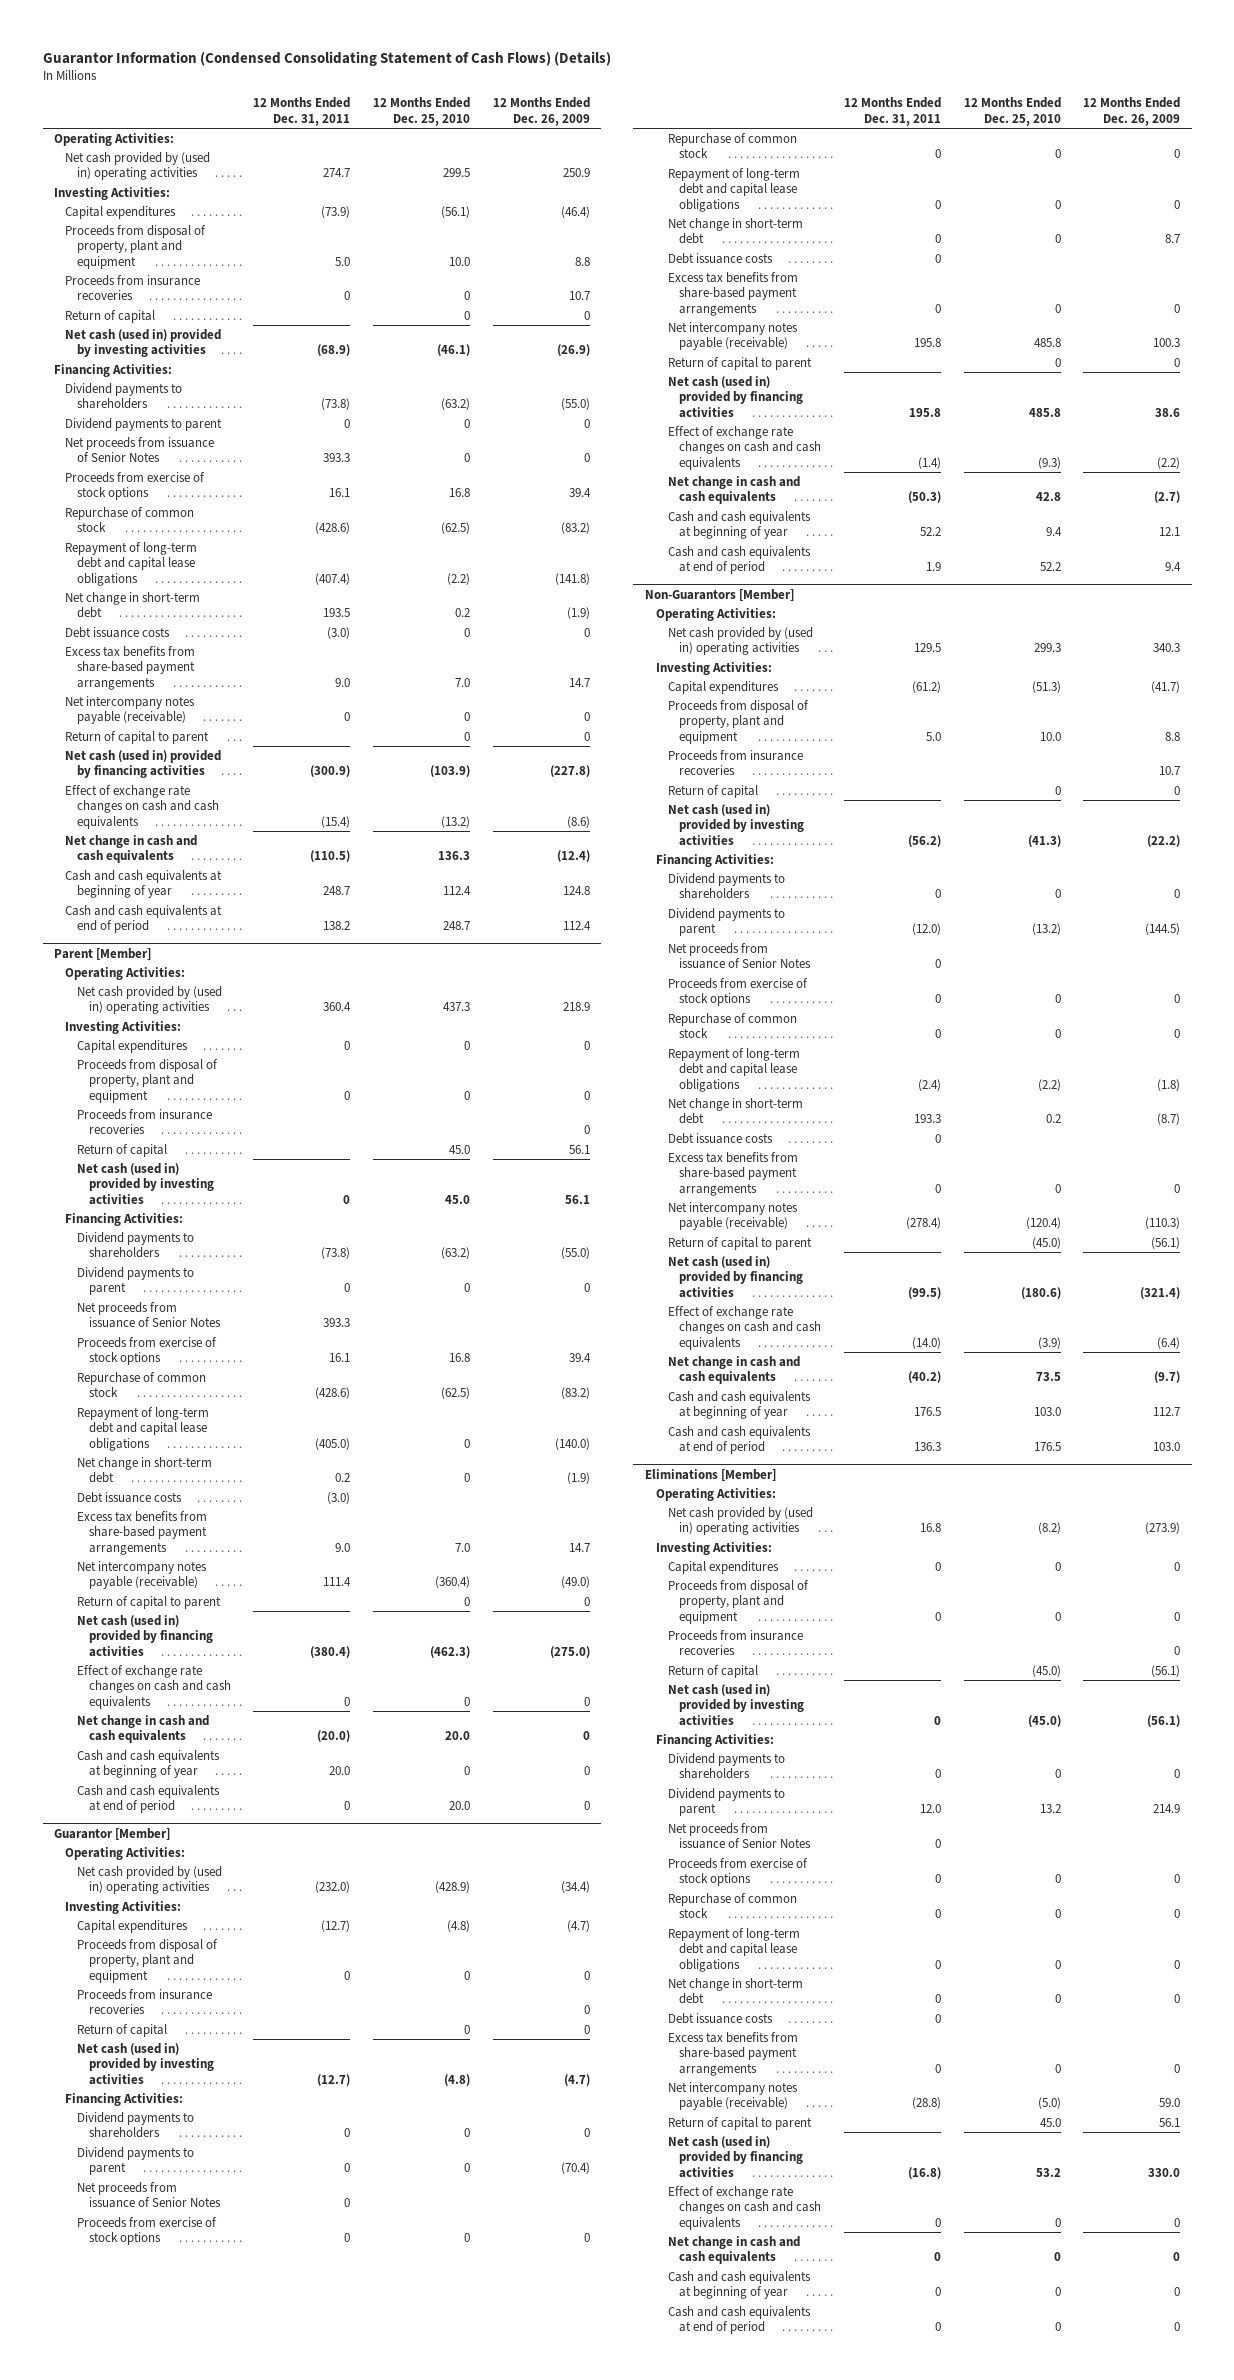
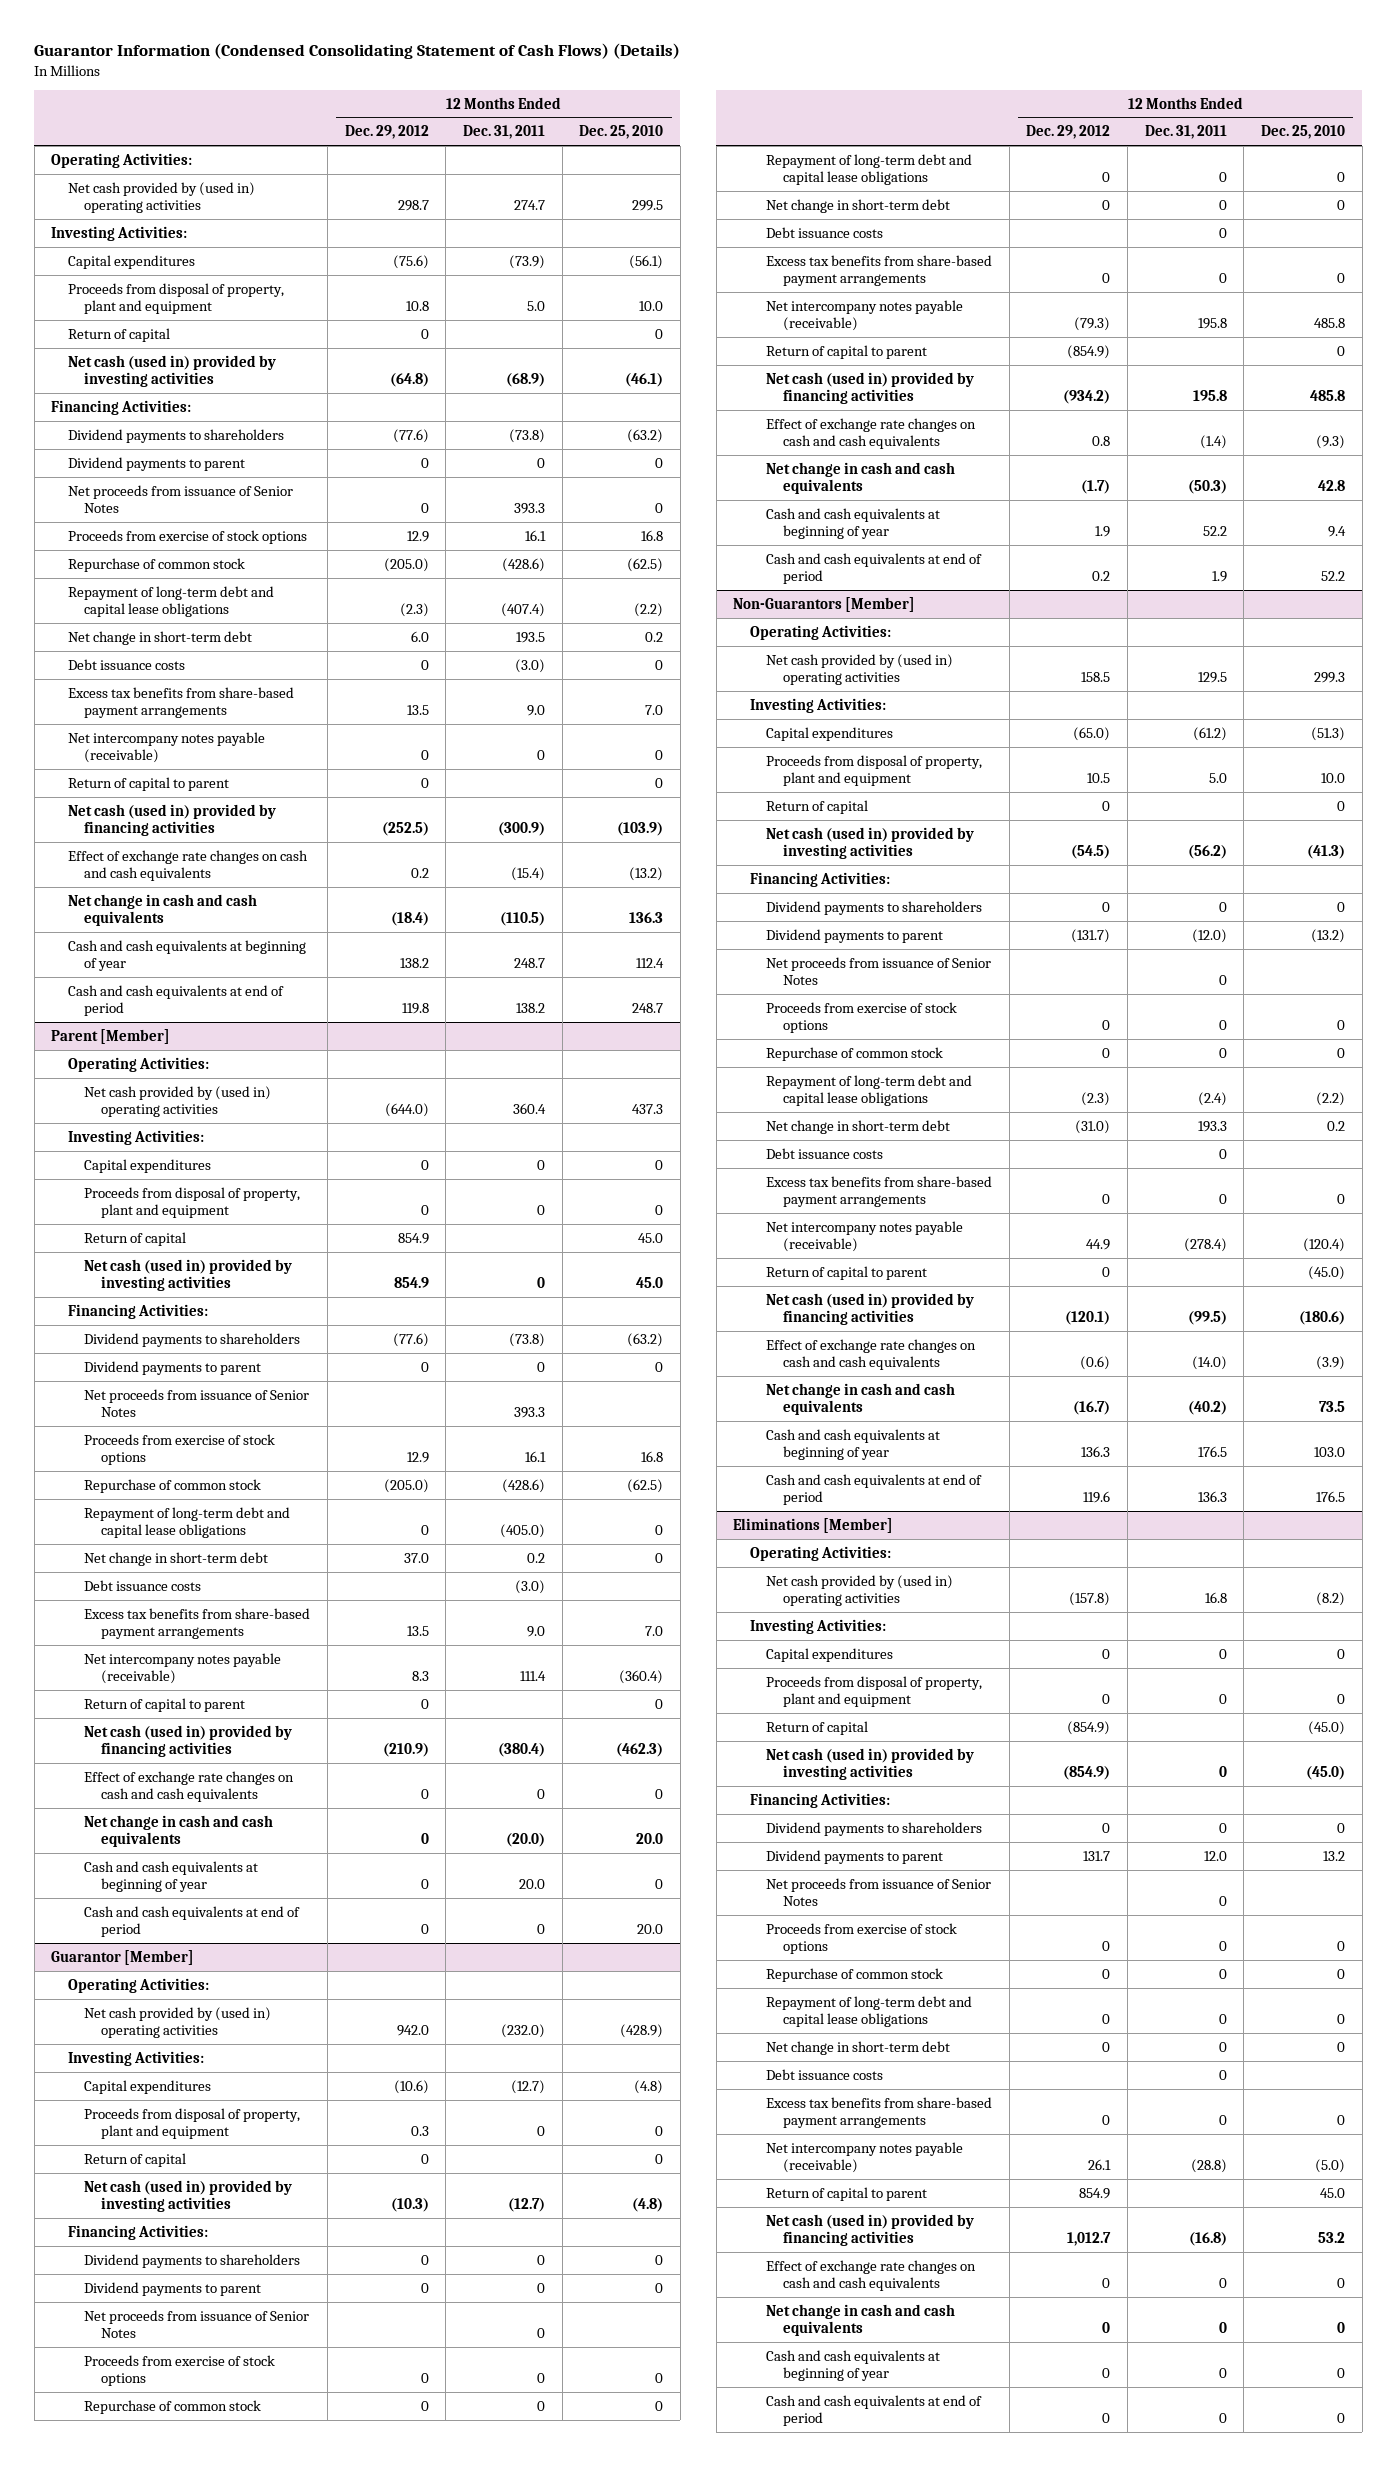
[492,97,590,126] 12 Months Ended Dec. 26, 2009 -> none
none -> [344,125,429,140] Dec. 29, 2012
[65,274,201,301] Proceeds from insurance recoveries -> none
[77,1108,213,1135] Proceeds from insurance recoveries -> none
[77,1988,213,2015] Proceeds from insurance recoveries -> none
[667,749,803,776] Proceeds from insurance recoveries -> none
[667,1629,803,1656] Proceeds from insurance recoveries -> none

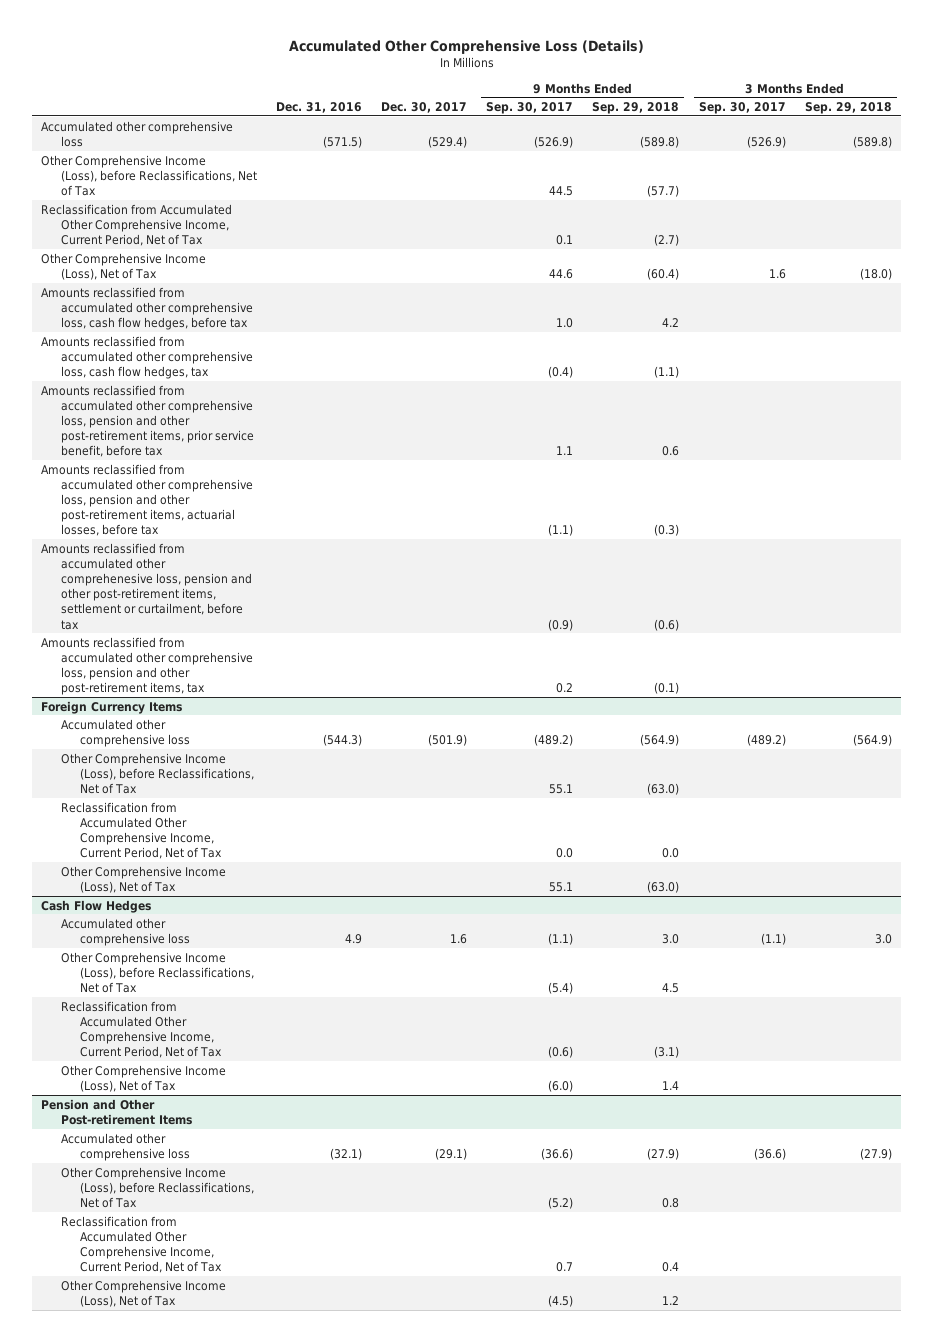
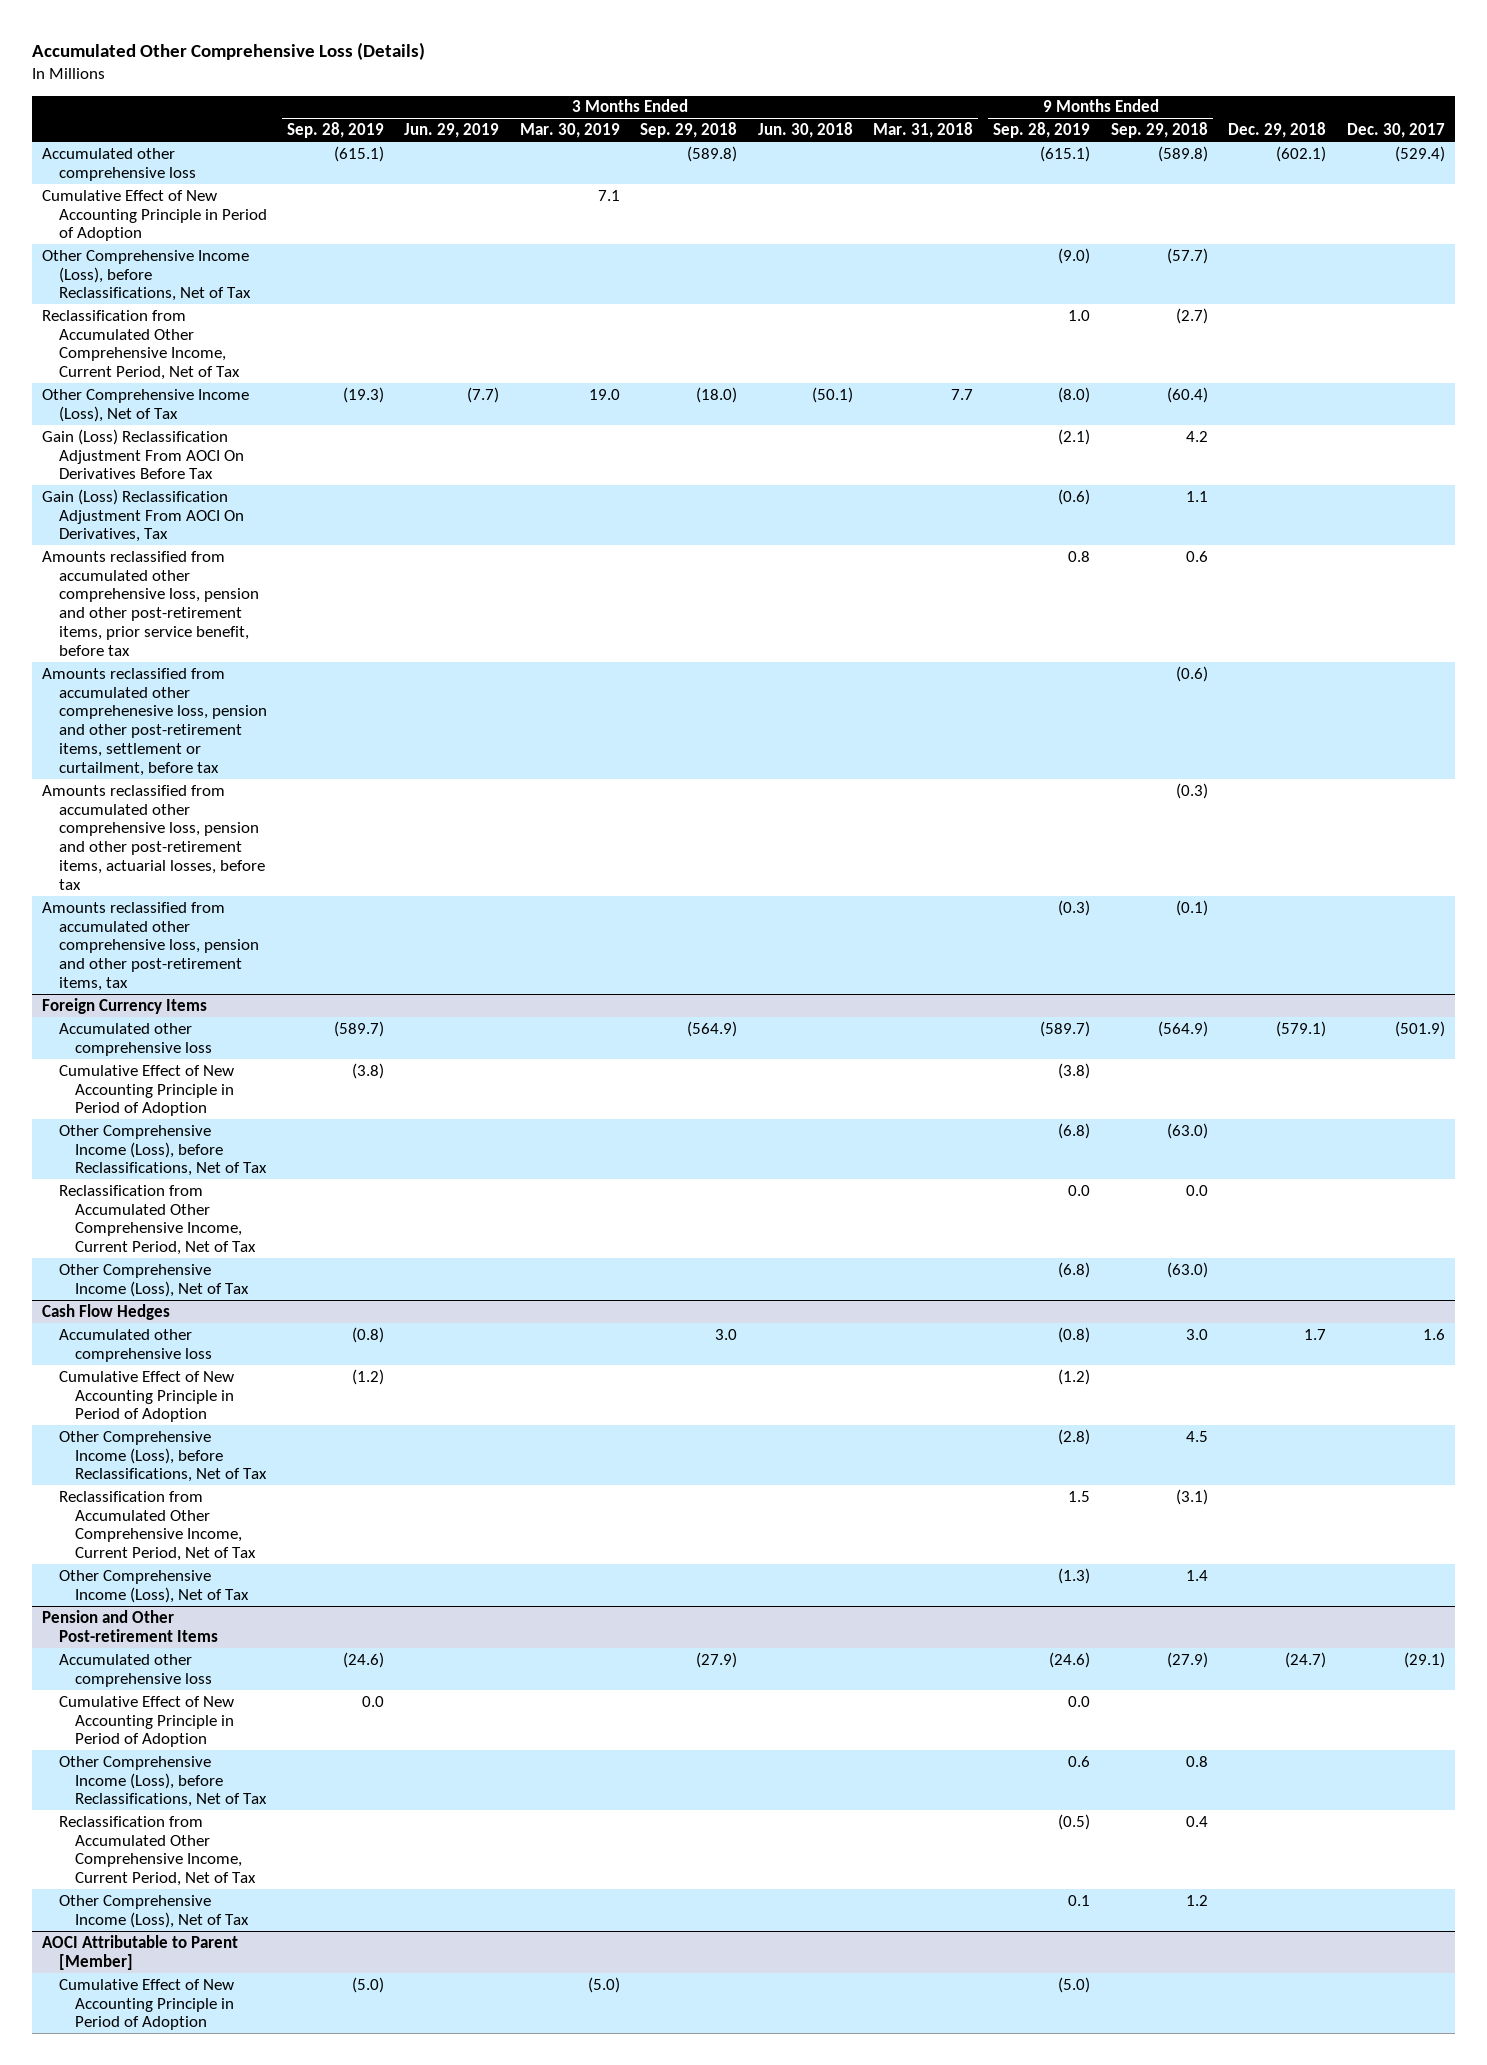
[275,102,362,114] Dec. 31, 2016 -> none
[486,102,574,115] Sep. 30, 2017 -> none
[698,102,786,115] Sep. 30, 2017 -> none
none -> [286,122,384,139] Sep. 28, 2019
none -> [404,123,500,139] Jun. 29, 2019
none -> [519,123,620,139] Mar. 30, 2019
none -> [757,122,853,139] Jun. 30, 2018
none -> [873,122,974,139] Mar. 31, 2018
none -> [993,122,1091,139] Sep. 28, 2019
none -> [1228,122,1327,139] Dec. 29, 2018
none -> [42,189,267,242] Cumulative Effect of New Accounting Principle in Period of Adoption
[41,286,253,331] Amounts reclassified from accumulated other comprehensive loss, cash flow hedges, before tax -> none
[41,335,253,380] Amounts reclassified from accumulated other comprehensive loss, cash flow hedges, tax -> none
none -> [42,428,244,480] Gain (Loss) Reclassification Adjustment From AOCI On Derivatives Before Tax
none -> [42,488,244,543] Gain (Loss) Reclassification Adjustment From AOCI On Derivatives, Tax
[41,463,253,537] Amounts reclassified from accumulated other comprehensive loss, pension and other post-retirement items, actuarial losses, before tax -> [42,784,265,890] Amounts reclassified from accumulated other comprehensive loss, pension and other post-retirement items, actuarial losses, before tax
none -> [58,1064,234,1117] Cumulative Effect of New Accounting Principle in Period of Adoption
none -> [58,1370,234,1423] Cumulative Effect of New Accounting Principle in Period of Adoption
none -> [58,1695,234,1748] Cumulative Effect of New Accounting Principle in Period of Adoption
none -> [42,1934,239,1970] AOCI Attributable to Parent [Member]
none -> [58,1978,234,2031] Cumulative Effect of New Accounting Principle in Period of Adoption

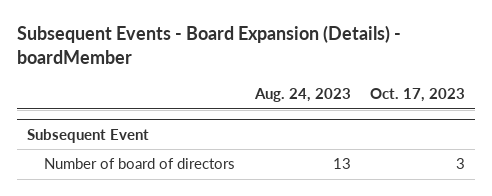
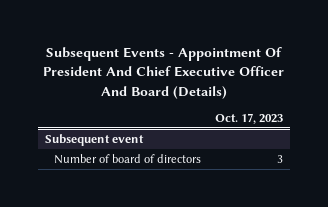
[16,25,401,64] Subsequent Events - Board Expansion (Details) - boardMember -> [42,47,284,99] Subsequent Events - Appointment Of President And Chief Executive Officer And Board (Details)
[253,88,351,103] Aug. 24, 2023 -> none
[26,129,149,144] Subsequent Event -> [44,133,144,146] Subsequent event

